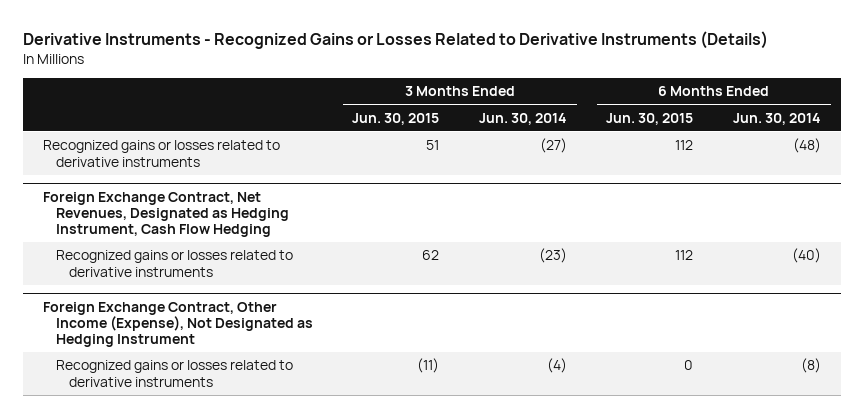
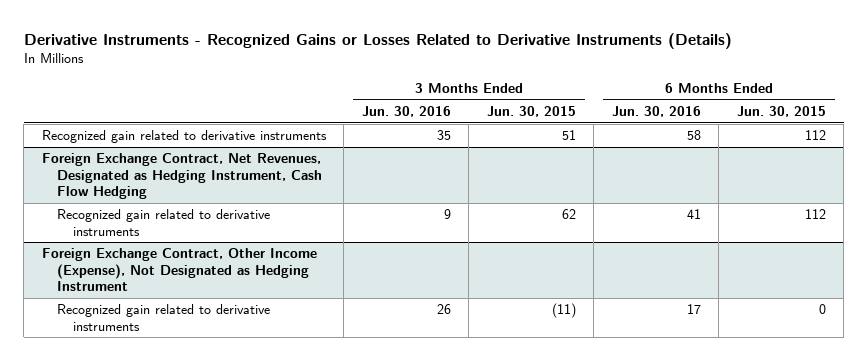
[478,112,567,125] Jun. 30, 2014 -> none
[732,112,821,125] Jun. 30, 2014 -> none
none -> [361,106,451,118] Jun. 30, 2016
none -> [611,106,701,118] Jun. 30, 2016
[42,140,280,167] Recognized gains or losses related to derivative instruments -> [41,130,327,144] Recognized gain related to derivative instruments
[55,250,293,277] Recognized gains or losses related to derivative instruments -> [57,209,271,236] Recognized gain related to derivative instruments
[55,360,293,387] Recognized gains or losses related to derivative instruments -> [57,304,271,331] Recognized gain related to derivative instruments

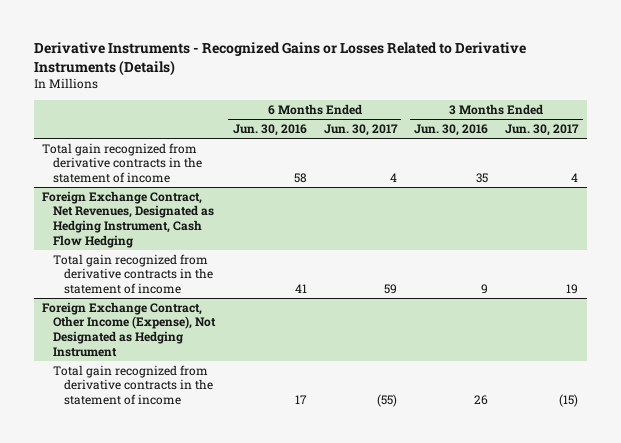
[486,106,576,118] Jun. 30, 2015 -> none
[736,106,826,118] Jun. 30, 2015 -> none
none -> [323,124,398,137] Jun. 30, 2017
none -> [505,124,580,137] Jun. 30, 2017
[41,130,327,144] Recognized gain related to derivative instruments -> [42,142,203,184] Total gain recognized from derivative contracts in the statement of income
[57,209,271,236] Recognized gain related to derivative instruments -> [53,253,214,295] Total gain recognized from derivative contracts in the statement of income
[57,304,271,331] Recognized gain related to derivative instruments -> [53,364,214,406] Total gain recognized from derivative contracts in the statement of income

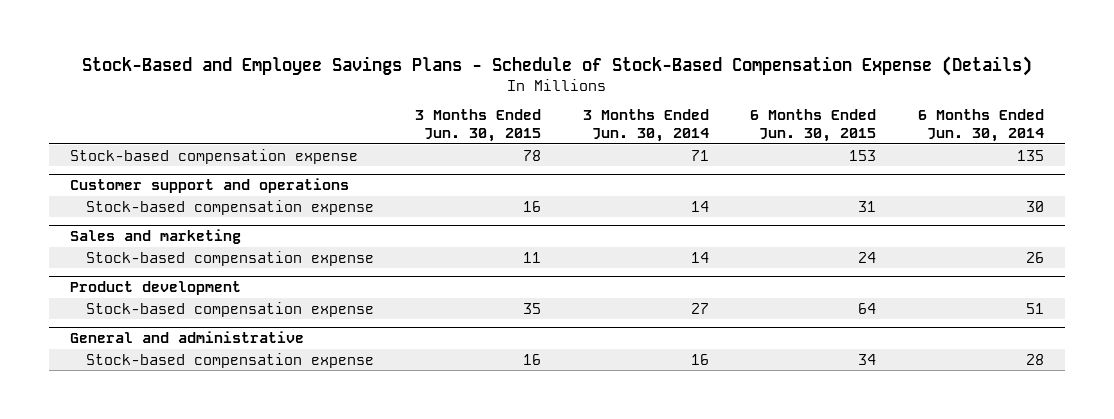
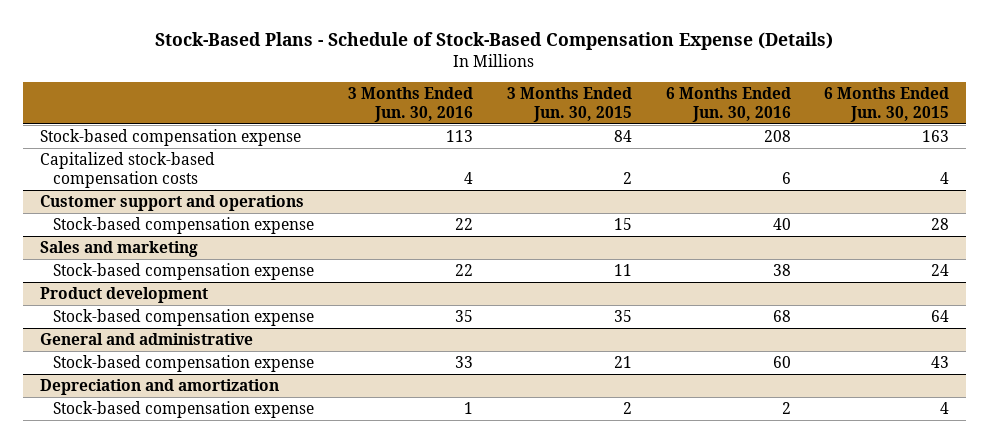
[81,56,1032,77] Stock-Based and Employee Savings Plans - Schedule of Stock-Based Compensation Expense (Details) -> [155,32,834,51] Stock-Based Plans - Schedule of Stock-Based Compensation Expense (Details)
[582,109,709,143] 3 Months Ended Jun. 30, 2014 -> none
[917,109,1044,143] 6 Months Ended Jun. 30, 2014 -> none
none -> [347,87,473,122] 3 Months Ended Jun. 30, 2016
none -> [665,87,791,122] 6 Months Ended Jun. 30, 2016
[523,149,542,161] 78 -> [613,129,632,142] 84
[849,149,877,161] 153 -> [922,129,950,142] 163
none -> [39,151,215,188] Capitalized stock-based compensation costs
[523,200,542,212] 16 -> [613,217,632,230] 15
[858,200,877,212] 31 -> [931,217,950,230] 28
[523,353,542,365] 16 -> [613,355,632,368] 21
[858,353,877,365] 34 -> [931,355,950,368] 43
none -> [39,378,279,395] Depreciation and amortization
none -> [53,400,315,418] Stock-based compensation expense

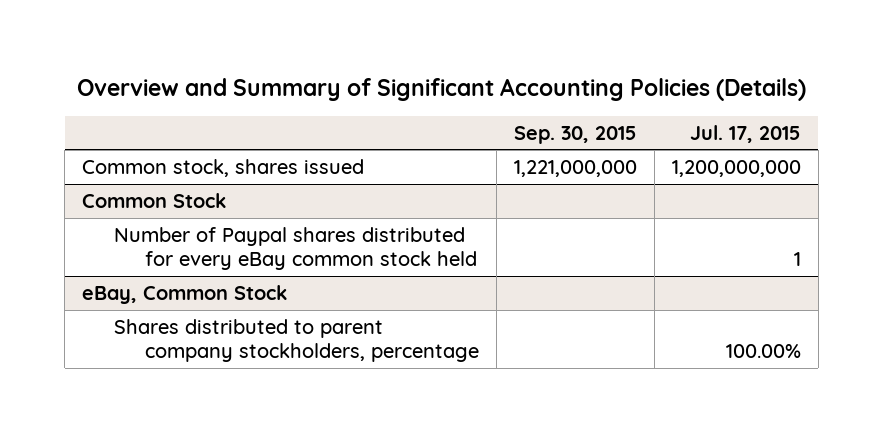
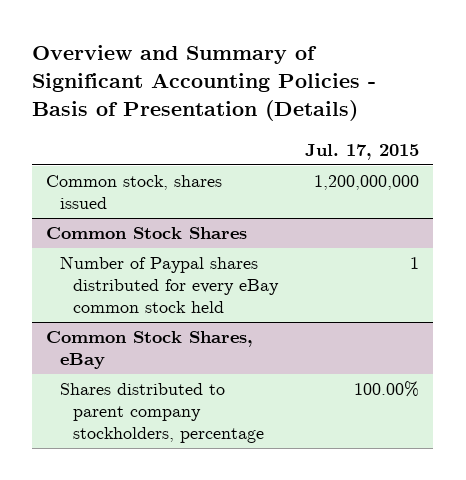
[76,77,806,101] Overview and Summary of Significant Accounting Policies (Details) -> [32,45,377,122] Overview and Summary of Significant Accounting Policies - Basis of Presentation (Details)
[514,125,638,144] Sep. 30, 2015 -> none
[82,192,227,208] Common Stock -> [46,227,248,240] Common Stock Shares
[82,284,288,304] eBay, Common Stock -> [46,331,254,370] Common Stock Shares, eBay

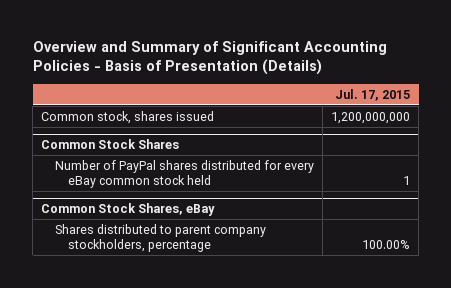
[59,256,279,314] Number of Paypal shares distributed for every eBay common stock held -> [54,159,314,188] Number of PayPal shares distributed for every eBay common stock held

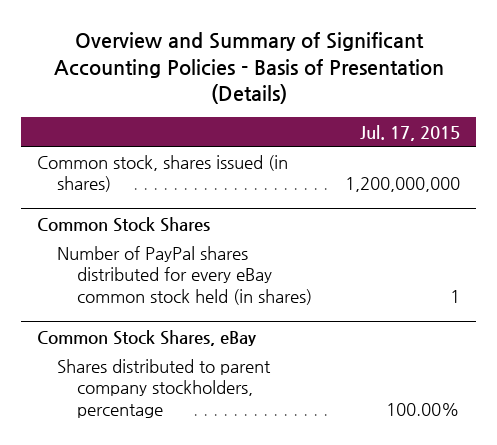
[41,110,215,124] Common stock, shares issued -> [37,154,289,193] Common stock, shares issued (in shares)
[54,159,314,188] Number of PayPal shares distributed for every eBay common stock held -> [57,245,312,306] Number of PayPal shares distributed for every eBay common stock held (in shares)

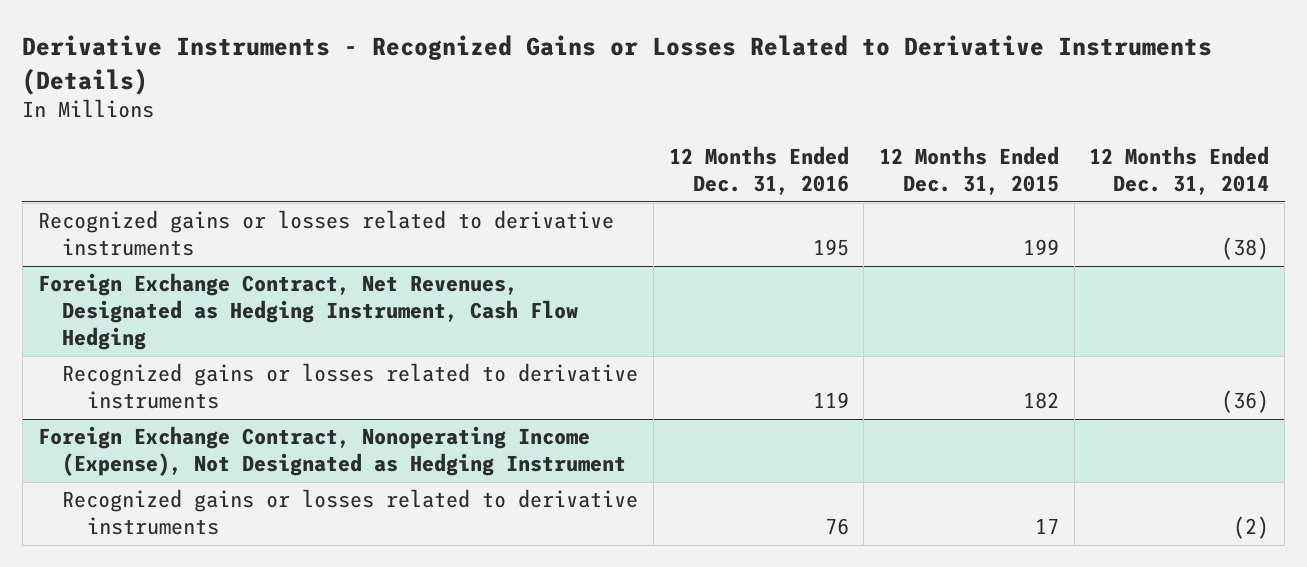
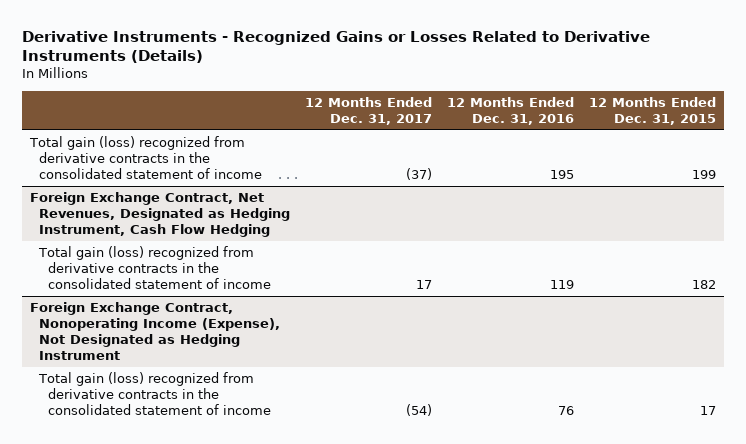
[1089,146,1270,196] 12 Months Ended Dec. 31, 2014 -> none
none -> [305,96,433,125] 12 Months Ended Dec. 31, 2017
[37,210,614,257] Recognized gains or losses related to derivative instruments -> [28,136,263,179] Total gain (loss) recognized from derivative contracts in the consolidated statement of income
[62,363,639,410] Recognized gains or losses related to derivative instruments -> [38,246,272,289] Total gain (loss) recognized from derivative contracts in the consolidated statement of income
[62,489,639,536] Recognized gains or losses related to derivative instruments -> [38,372,272,415] Total gain (loss) recognized from derivative contracts in the consolidated statement of income

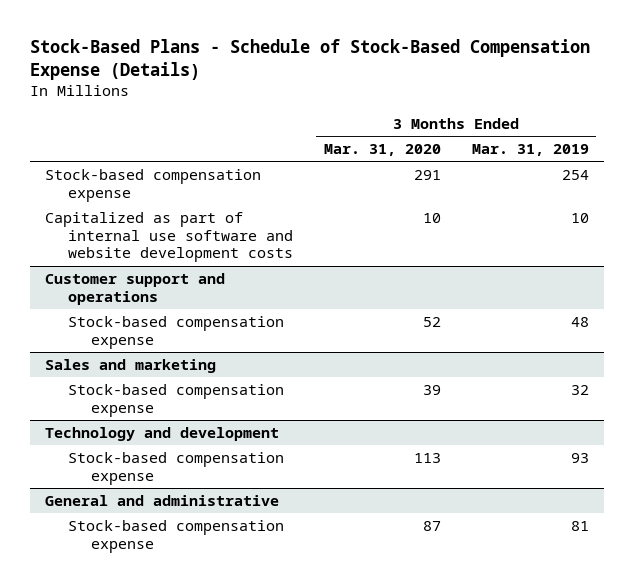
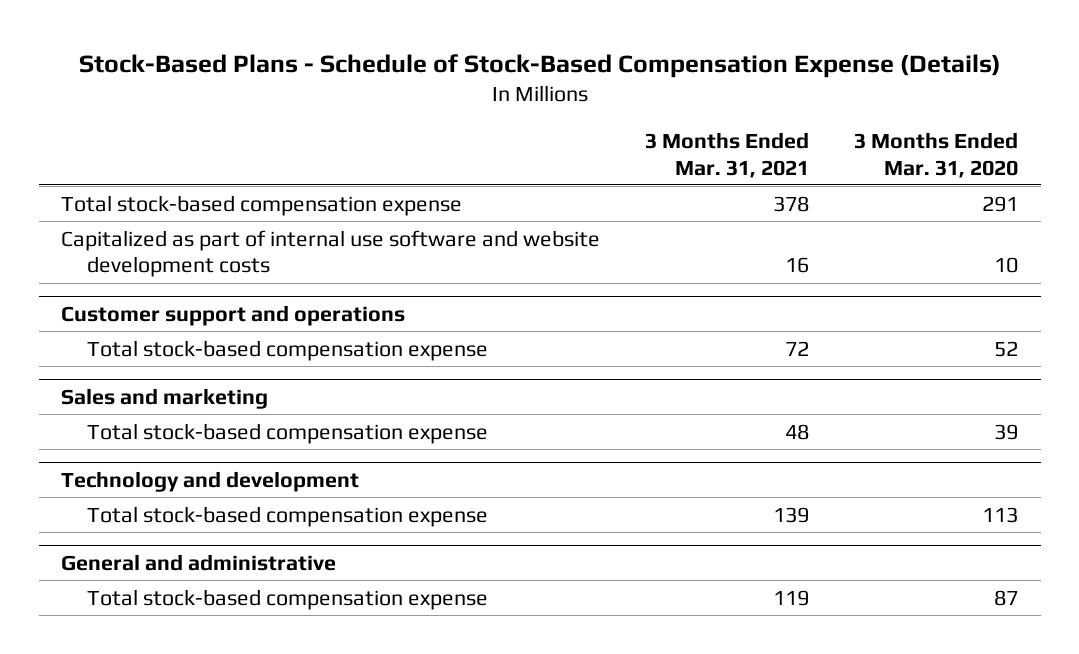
[471,144,589,157] Mar. 31, 2019 -> none
none -> [645,131,810,178] 3 Months Ended Mar. 31, 2021
[45,168,262,202] Stock-based compensation expense -> [61,194,463,216] Total stock-based compensation expense
[68,315,285,349] Stock-based compensation expense -> [87,339,489,361] Total stock-based compensation expense
[68,383,285,417] Stock-based compensation expense -> [87,422,489,444] Total stock-based compensation expense
[68,451,285,485] Stock-based compensation expense -> [87,505,489,527] Total stock-based compensation expense
[68,519,285,553] Stock-based compensation expense -> [87,588,489,610] Total stock-based compensation expense

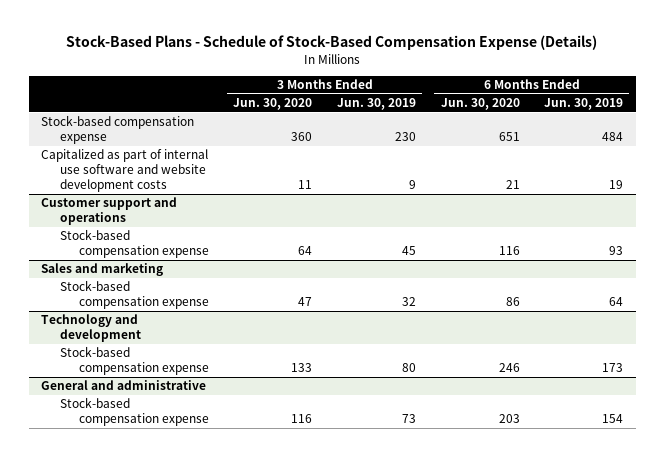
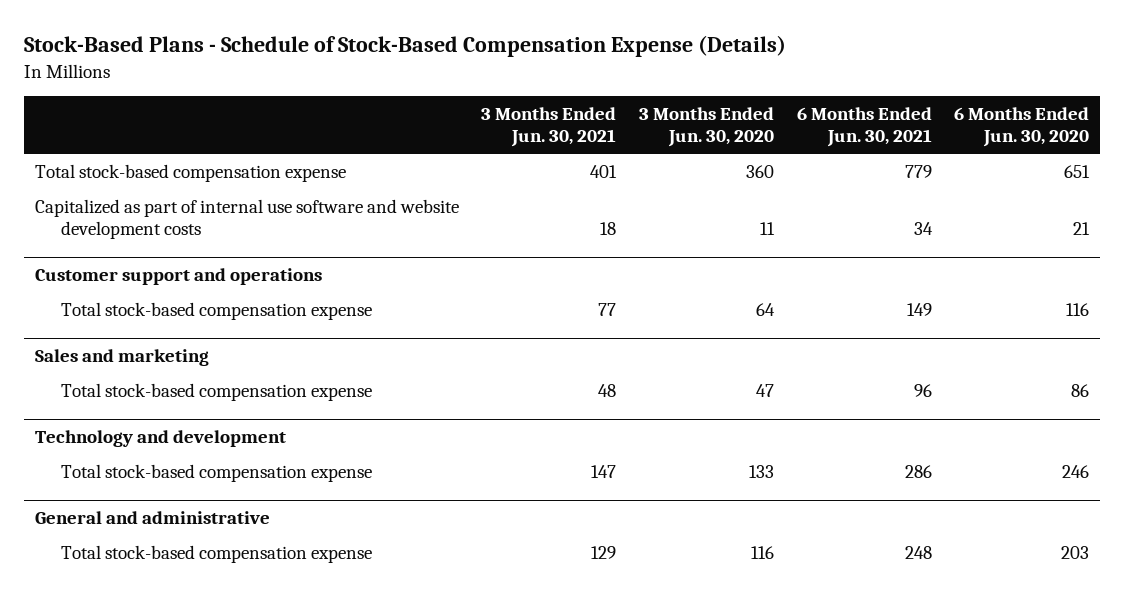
[336,98,416,111] Jun. 30, 2019 -> none
[544,98,624,111] Jun. 30, 2019 -> none
none -> [481,107,617,148] 3 Months Ended Jun. 30, 2021
none -> [796,107,932,148] 6 Months Ended Jun. 30, 2021
[41,115,195,145] Stock-based compensation expense -> [34,163,346,182] Total stock-based compensation expense
[59,229,209,259] Stock-based compensation expense -> [61,301,373,320] Total stock-based compensation expense
[59,280,209,310] Stock-based compensation expense -> [61,382,373,401] Total stock-based compensation expense
[59,346,209,376] Stock-based compensation expense -> [61,463,373,482] Total stock-based compensation expense
[59,397,209,427] Stock-based compensation expense -> [61,544,373,563] Total stock-based compensation expense

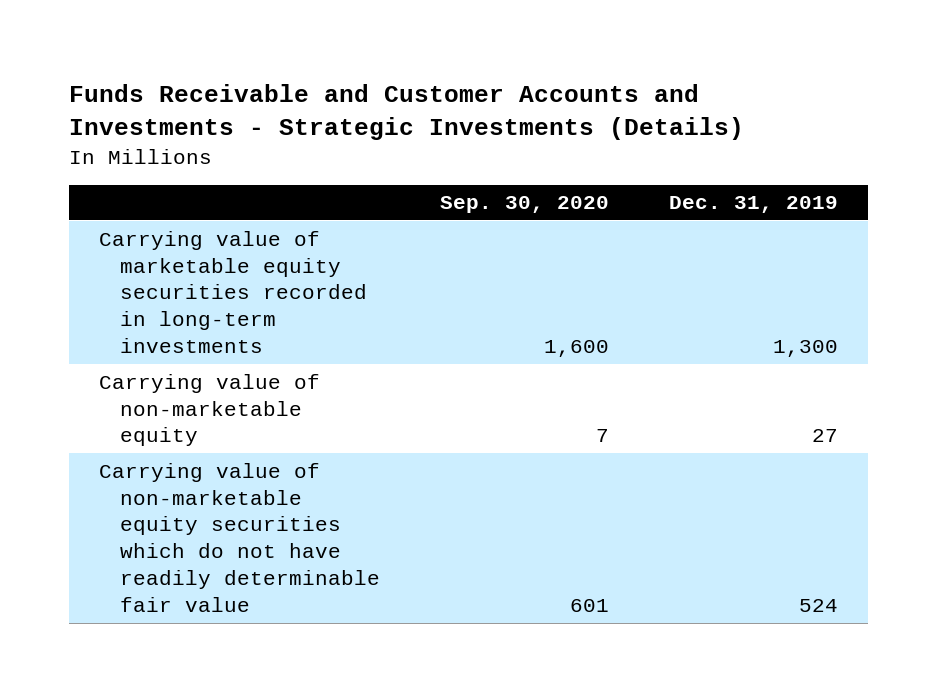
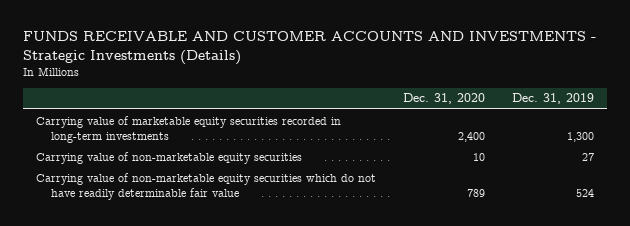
[69,84,745,141] Funds Receivable and Customer Accounts and Investments - Strategic Investments (Details) -> [22,31,596,65] FUNDS RECEIVABLE AND CUSTOMER ACCOUNTS AND INVESTMENTS - Strategic Investments (Details)
[440,196,610,214] Sep. 30, 2020 -> none
none -> [403,93,486,105] Dec. 31, 2020
[99,373,321,447] Carrying value of non-marketable equity -> [36,151,303,164] Carrying value of non-marketable equity securities

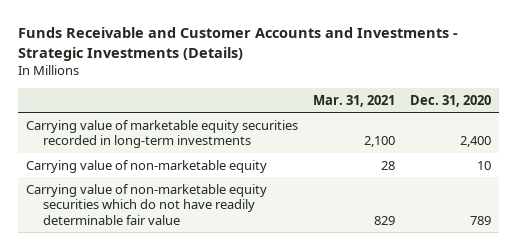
[22,31,596,65] FUNDS RECEIVABLE AND CUSTOMER ACCOUNTS AND INVESTMENTS - Strategic Investments (Details) -> [18,27,459,61] Funds Receivable and Customer Accounts and Investments - Strategic Investments (Details)
[511,93,594,105] Dec. 31, 2019 -> none
none -> [313,94,396,107] Mar. 31, 2021
[36,151,303,164] Carrying value of non-marketable equity securities -> [25,159,267,173] Carrying value of non-marketable equity

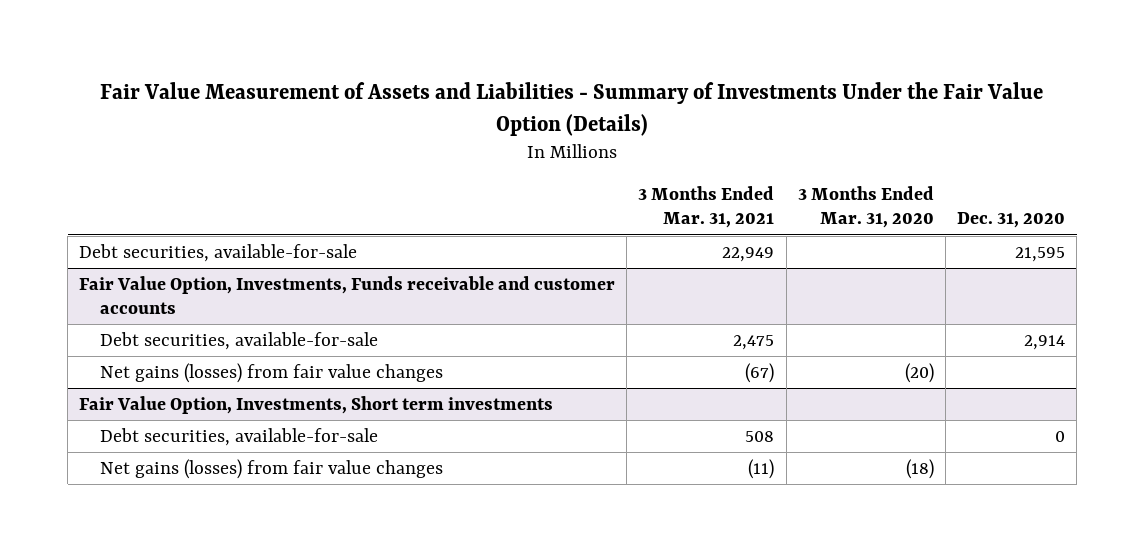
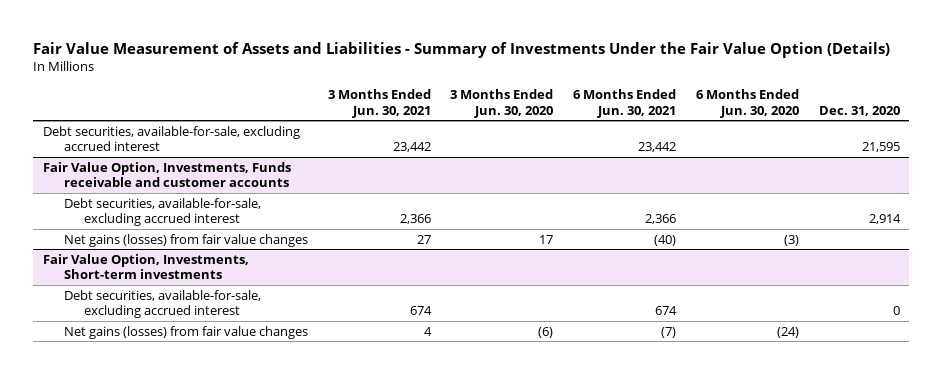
[638,186,775,229] 3 Months Ended Mar. 31, 2021 -> none
[797,186,934,229] 3 Months Ended Mar. 31, 2020 -> none
none -> [327,88,431,118] 3 Months Ended Jun. 30, 2021
none -> [450,88,554,118] 3 Months Ended Jun. 30, 2020
none -> [573,88,677,118] 6 Months Ended Jun. 30, 2021
none -> [695,88,799,118] 6 Months Ended Jun. 30, 2020
[79,243,358,262] Debt securities, available-for-sale -> [43,125,301,152] Debt securities, available-for-sale, excluding accrued interest
[99,331,378,350] Debt securities, available-for-sale -> [63,197,261,227] Debt securities, available-for-sale, excluding accrued interest
[79,395,554,414] Fair Value Option, Investments, Short term investments -> [43,253,250,280] Fair Value Option, Investments, Short-term investments
[99,427,378,446] Debt securities, available-for-sale -> [63,289,261,319] Debt securities, available-for-sale, excluding accrued interest

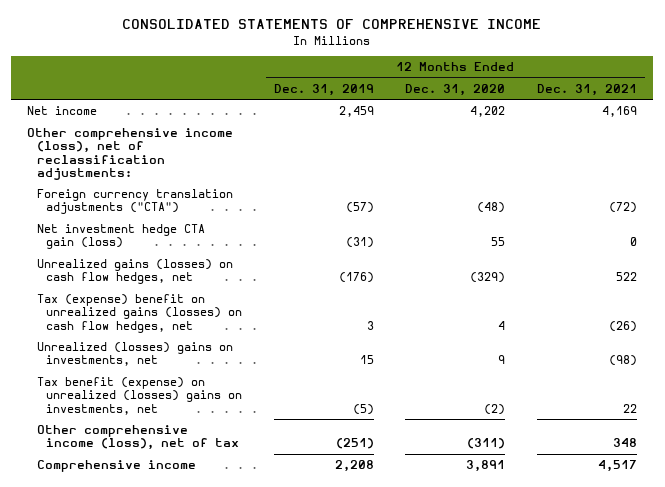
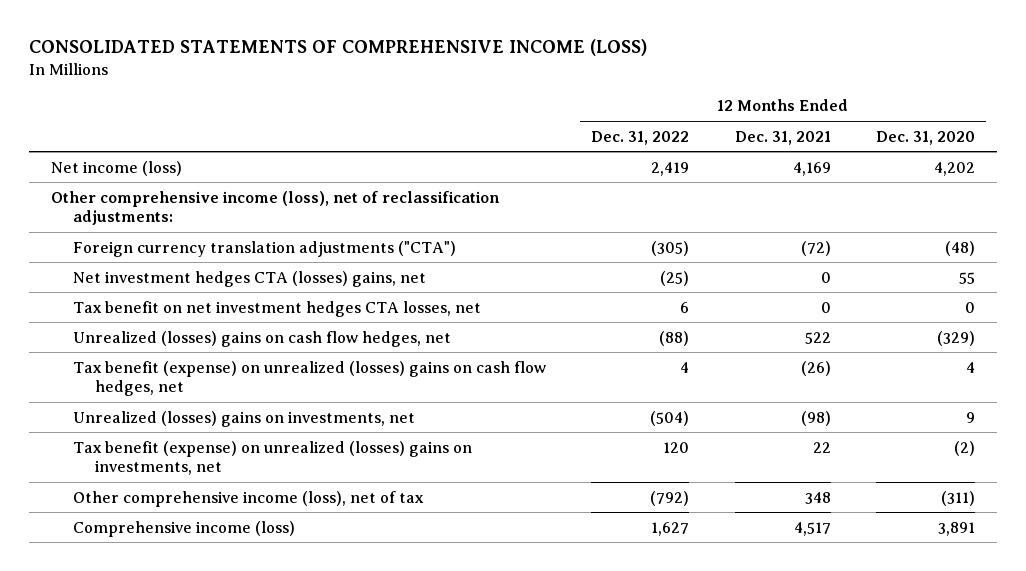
[122,19,542,30] CONSOLIDATED STATEMENTS OF COMPREHENSIVE INCOME -> [28,39,647,57] CONSOLIDATED STATEMENTS OF COMPREHENSIVE INCOME (LOSS)
[273,83,374,96] Dec. 31, 2019 -> none
none -> [591,130,690,145] Dec. 31, 2022
[27,106,98,116] Net income -> [51,160,183,176] Net income (loss)
[36,224,205,250] Net investment hedge CTA gain (loss) -> [73,270,427,287] Net investment hedges CTA (losses) gains, net
none -> [73,300,482,317] Tax benefit on net investment hedges CTA losses, net
[36,259,233,285] Unrealized gains (losses) on cash flow hedges, net -> [73,330,452,347] Unrealized (losses) gains on cash flow hedges, net
[36,294,242,333] Tax (expense) benefit on unrealized gains (losses) on cash flow hedges, net -> [73,360,547,397] Tax benefit (expense) on unrealized (losses) gains on cash flow hedges, net
[36,460,196,473] Comprehensive income -> [73,520,296,537] Comprehensive income (loss)

